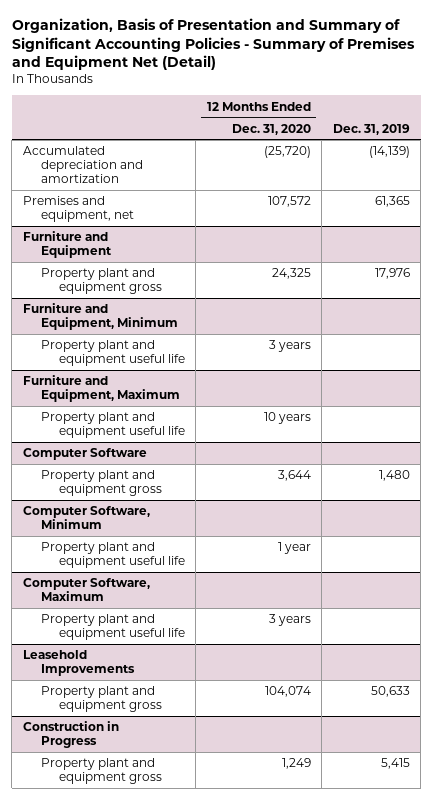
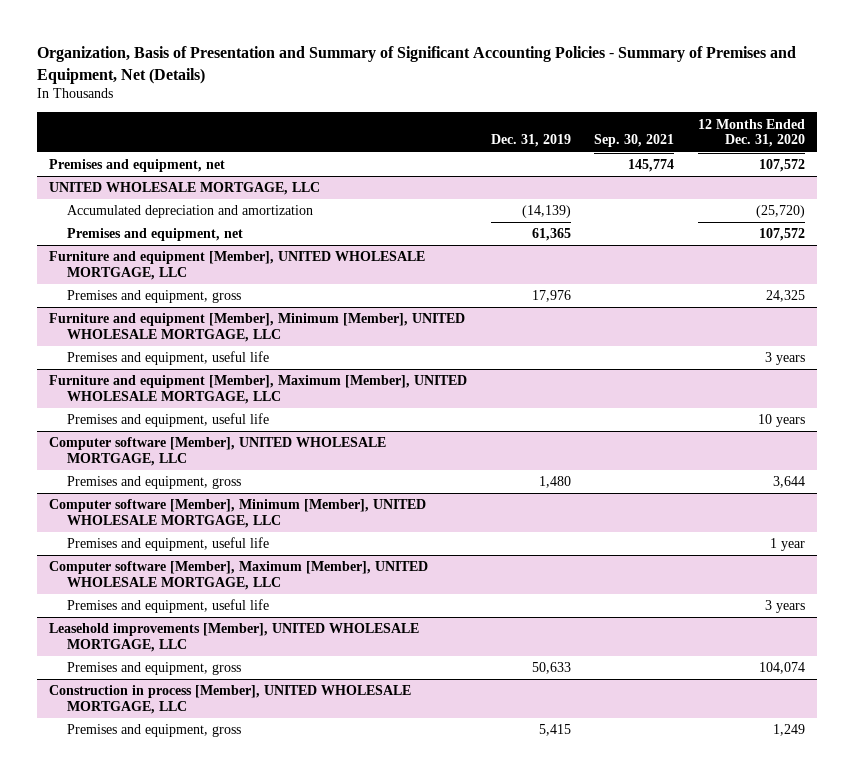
[11,18,415,71] Organization, Basis of Presentation and Summary of Significant Accounting Policies - Summary of Premises and Equipment Net (Detail) -> [36,46,796,84] Organization, Basis of Presentation and Summary of Significant Accounting Policies - Summary of Premises and Equipment, Net (Details)
none -> [594,134,675,148] Sep. 30, 2021
none -> [48,159,225,173] Premises and equipment, net
none -> [48,182,320,196] UNITED WHOLESALE MORTGAGE, LLC
[22,231,112,259] Furniture and Equipment -> none
[22,303,178,331] Furniture and Equipment, Minimum -> none
[22,375,180,403] Furniture and Equipment, Maximum -> none
[22,448,147,461] Computer Software -> none
[22,506,150,530] Computer Software, Minimum -> none
[22,578,150,602] Computer Software, Maximum -> none
[22,650,135,677] Leasehold Improvements -> none
[22,721,119,749] Construction in Progress -> none
none -> [48,251,425,281] Furniture and equipment [Member], UNITED WHOLESALE MORTGAGE, LLC
[40,268,162,295] Property plant and equipment gross -> [66,290,241,304] Premises and equipment, gross
none -> [48,313,465,343] Furniture and equipment [Member], Minimum [Member], UNITED WHOLESALE MORTGAGE, LLC
[40,340,185,367] Property plant and equipment useful life -> [66,351,269,366] Premises and equipment, useful life
none -> [48,375,467,405] Furniture and equipment [Member], Maximum [Member], UNITED WHOLESALE MORTGAGE, LLC
[40,412,185,439] Property plant and equipment useful life -> [66,413,269,428] Premises and equipment, useful life
none -> [48,437,386,467] Computer software [Member], UNITED WHOLESALE MORTGAGE, LLC
[40,470,162,497] Property plant and equipment gross -> [66,476,241,490] Premises and equipment, gross
none -> [48,499,426,529] Computer software [Member], Minimum [Member], UNITED WHOLESALE MORTGAGE, LLC
[40,542,185,569] Property plant and equipment useful life -> [66,537,269,552] Premises and equipment, useful life
none -> [48,561,428,591] Computer software [Member], Maximum [Member], UNITED WHOLESALE MORTGAGE, LLC
[40,614,185,641] Property plant and equipment useful life -> [66,599,269,614] Premises and equipment, useful life
none -> [48,623,419,653] Leasehold improvements [Member], UNITED WHOLESALE MORTGAGE, LLC
[40,686,162,713] Property plant and equipment gross -> [66,662,241,676] Premises and equipment, gross
none -> [48,685,411,715] Construction in process [Member], UNITED WHOLESALE MORTGAGE, LLC
[40,758,162,785] Property plant and equipment gross -> [66,724,241,738] Premises and equipment, gross

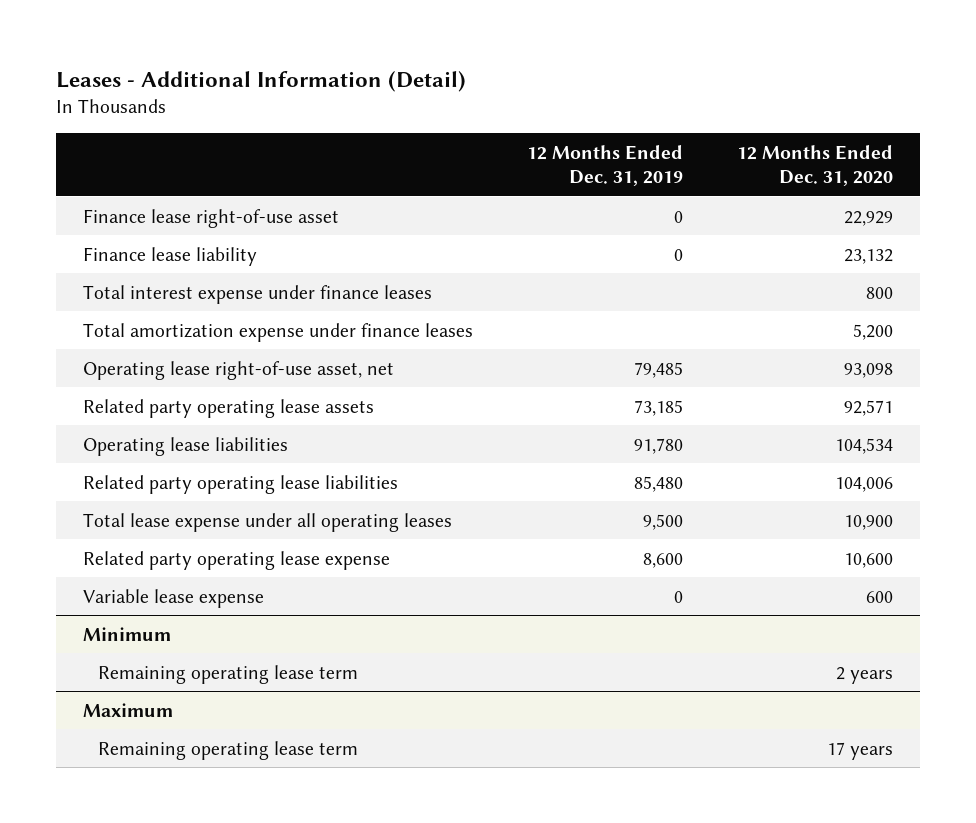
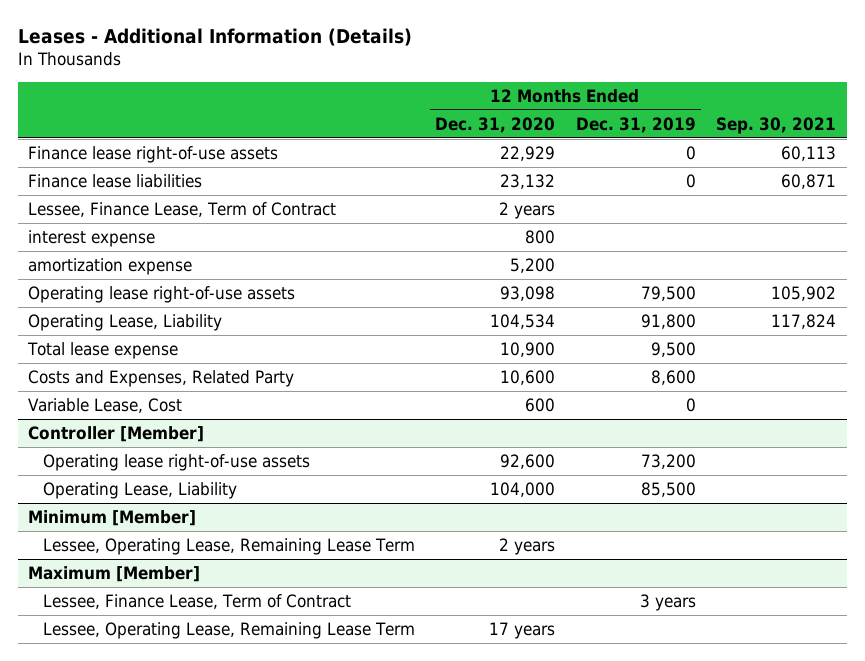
[56,70,467,92] Leases - Additional Information (Detail) -> [18,28,413,47] Leases - Additional Information (Details)
none -> [716,116,837,134] Sep. 30, 2021
[83,284,433,304] Total interest expense under finance leases -> none
[83,398,375,418] Related party operating lease assets -> none
[83,474,399,494] Related party operating lease liabilities -> none
[83,208,340,228] Finance lease right-of-use asset -> [28,145,279,163] Finance lease right-of-use assets
[83,246,258,266] Finance lease liability -> [28,173,203,188] Finance lease liabilities
none -> [28,201,337,217] Lessee, Finance Lease, Term of Contract
none -> [28,229,156,247] interest expense
[83,322,474,342] Total amortization expense under finance leases -> [28,257,193,275] amortization expense
[83,360,395,380] Operating lease right-of-use asset, net -> [28,285,296,303] Operating lease right-of-use assets
[634,361,684,378] 79,485 -> [640,285,696,301] 79,500
[83,436,289,456] Operating lease liabilities -> [28,313,223,331] Operating Lease, Liability
[634,437,684,454] 91,780 -> [640,313,696,329] 91,800
[83,512,453,532] Total lease expense under all operating leases -> [27,341,179,359] Total lease expense
[83,550,391,570] Related party operating lease expense -> [28,369,295,387] Costs and Expenses, Related Party
[83,588,265,608] Variable lease expense -> [28,397,183,413] Variable Lease, Cost
none -> [28,425,205,442] Controller [Member]
none -> [42,453,310,471] Operating lease right-of-use assets
none -> [42,481,237,499] Operating Lease, Liability
[83,626,172,641] Minimum -> [28,509,197,526] Minimum [Member]
[98,664,359,684] Remaining operating lease term -> [42,537,415,555] Lessee, Operating Lease, Remaining Lease Term
[83,702,174,717] Maximum -> [28,565,201,582] Maximum [Member]
none -> [42,593,351,609] Lessee, Finance Lease, Term of Contract
[98,740,359,760] Remaining operating lease term -> [42,621,415,639] Lessee, Operating Lease, Remaining Lease Term

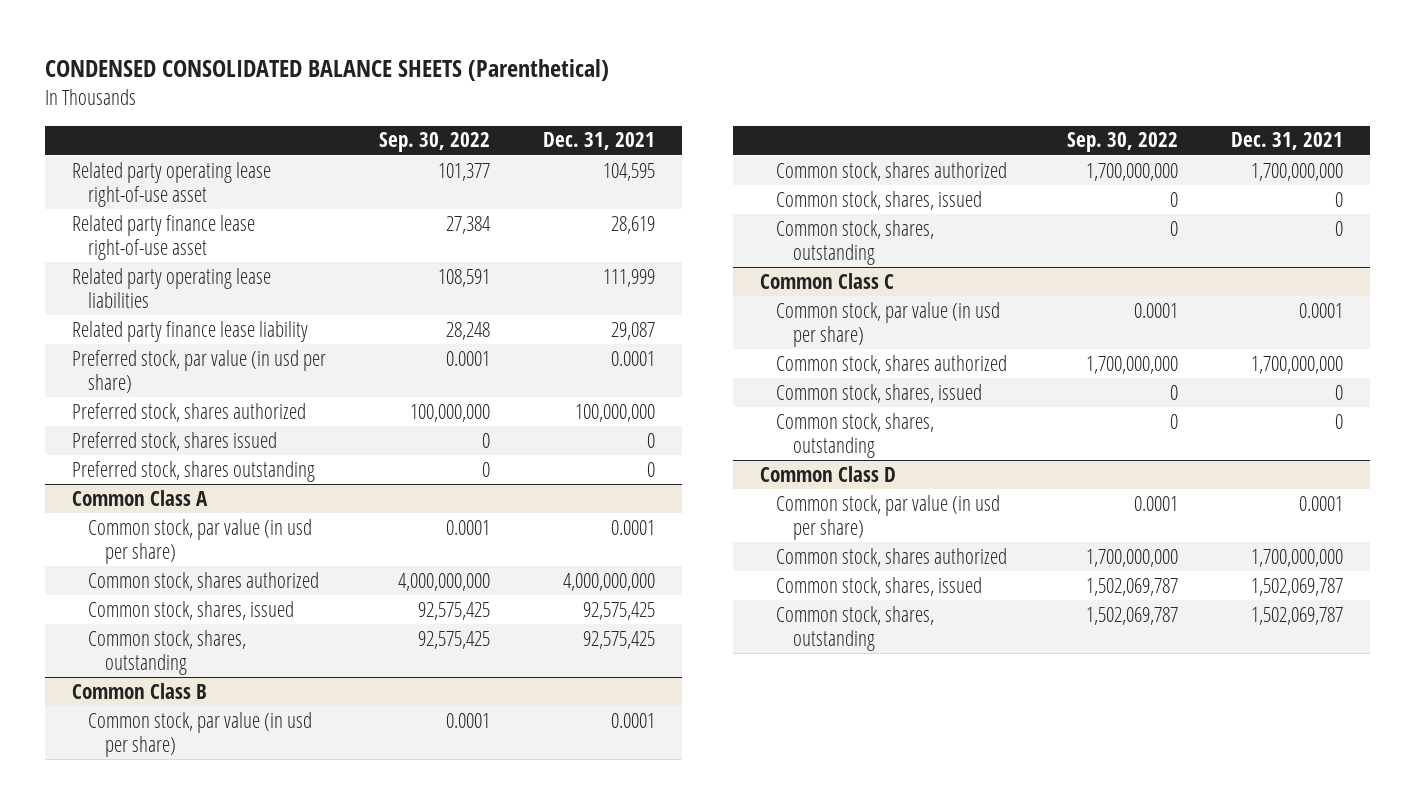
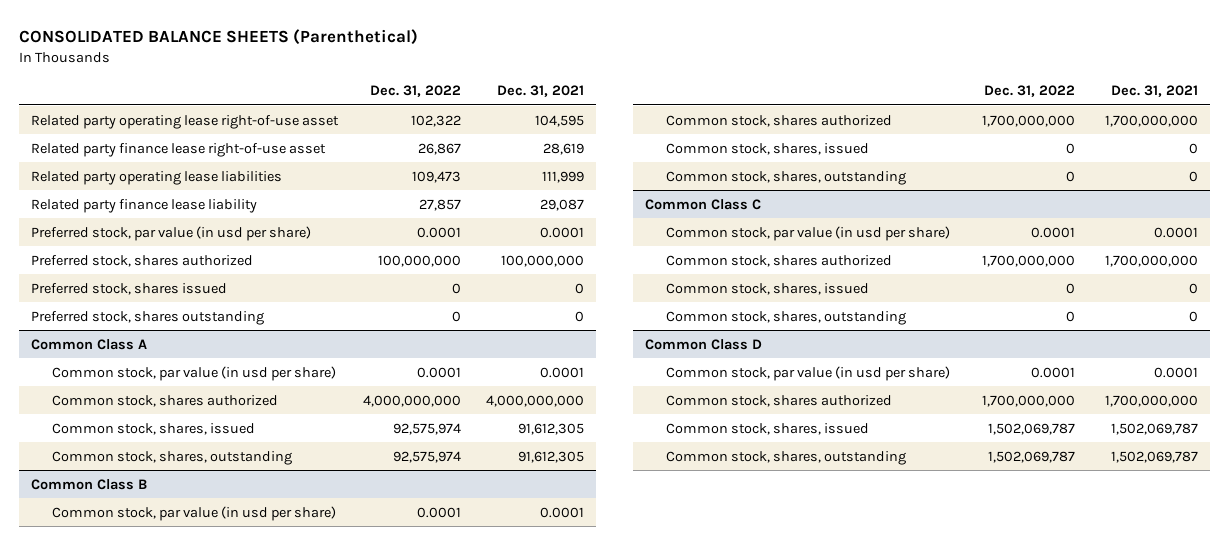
[45,59,610,82] CONDENSED CONSOLIDATED BALANCE SHEETS (Parenthetical) -> [18,28,418,45] CONSOLIDATED BALANCE SHEETS (Parenthetical)
[378,132,490,153] Sep. 30, 2022 -> none
none -> [370,85,462,98] Dec. 31, 2022
[583,601,656,620] 92,575,425 -> [517,422,584,435] 91,612,305
[583,630,656,649] 92,575,425 -> [517,450,584,463] 91,612,305

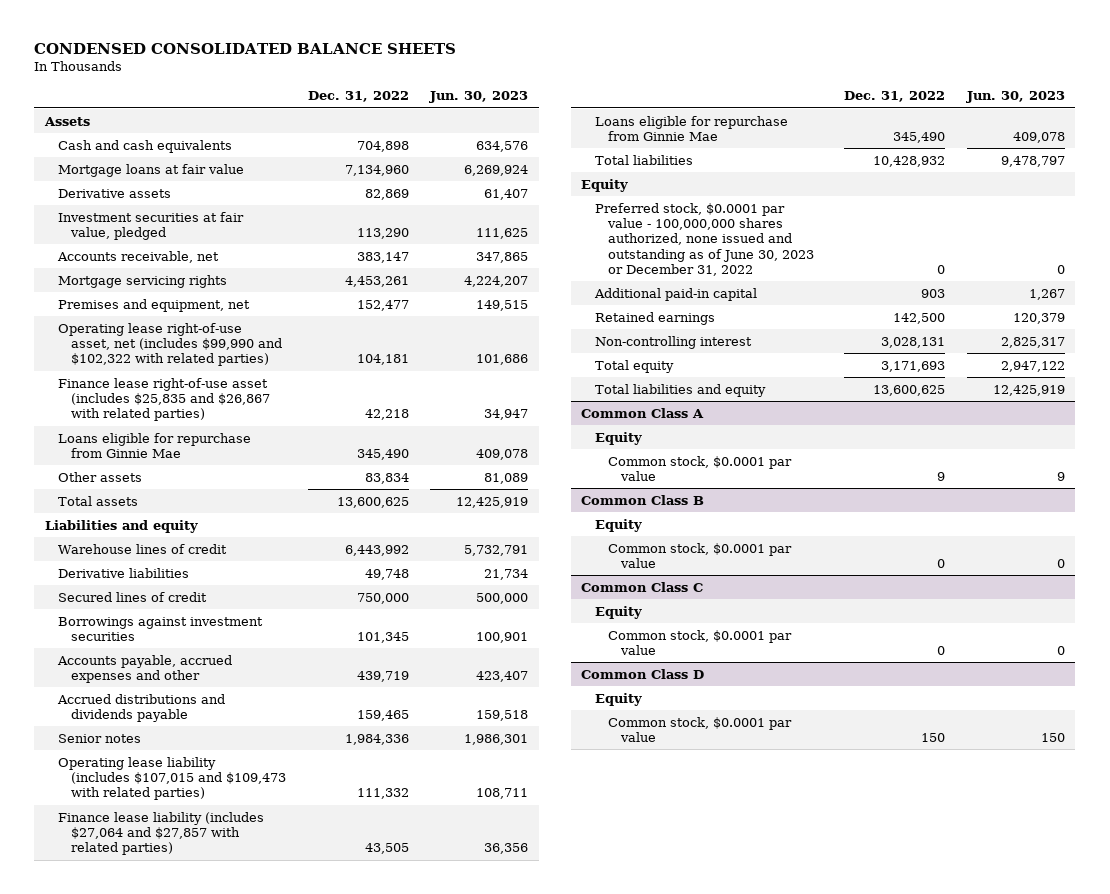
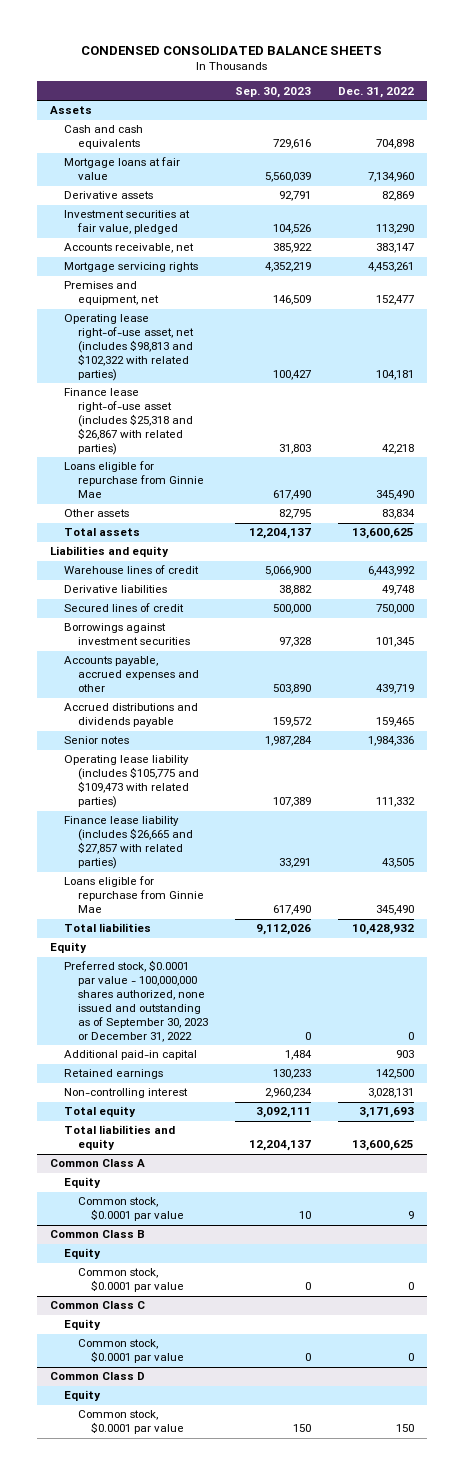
[429,91,529,104] Jun. 30, 2023 -> none
none -> [234,86,311,98] Sep. 30, 2023
[58,322,283,367] Operating lease right-of-use asset, net (includes $99,990 and $102,322 with related parties) -> [64,314,194,382] Operating lease right-of-use asset, net (includes $98,813 and $102,322 with related parties)
[58,377,271,422] Finance lease right-of-use asset (includes $25,835 and $26,867 with related parties) -> [64,388,193,456] Finance lease right-of-use asset (includes $25,318 and $26,867 with related parties)
[58,756,287,801] Operating lease liability (includes $107,015 and $109,473 with related parties) -> [64,755,199,809] Operating lease liability (includes $105,775 and $109,473 with related parties)
[58,811,265,856] Finance lease liability (includes $27,064 and $27,857 with related parties) -> [64,816,193,870] Finance lease liability (includes $26,665 and $27,857 with related parties)
[594,202,814,277] Preferred stock, $0.0001 par value - 100,000,000 shares authorized, none issued and outstanding as of June 30, 2023 or December 31, 2022 -> [64,960,208,1043] Preferred stock, $0.0001 par value - 100,000,000 shares authorized, none issued and outstanding as of September 30, 2023 or December 31, 2022

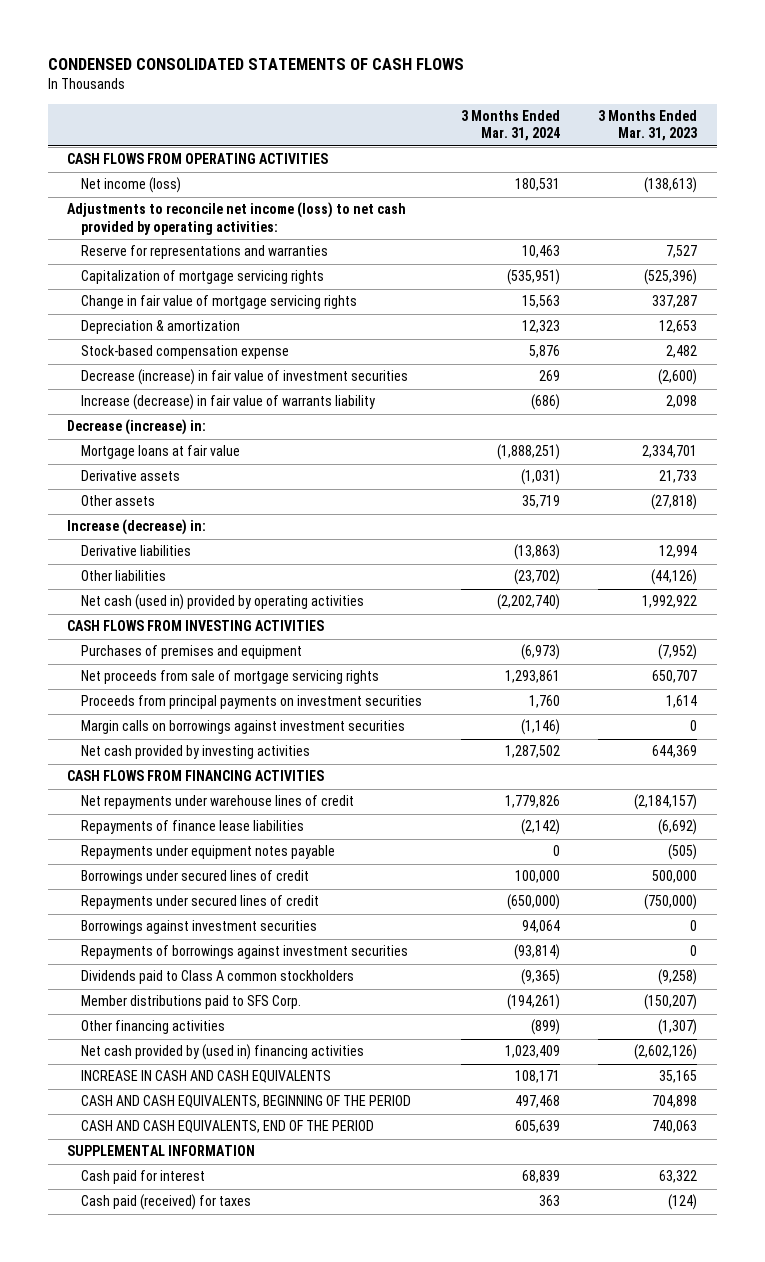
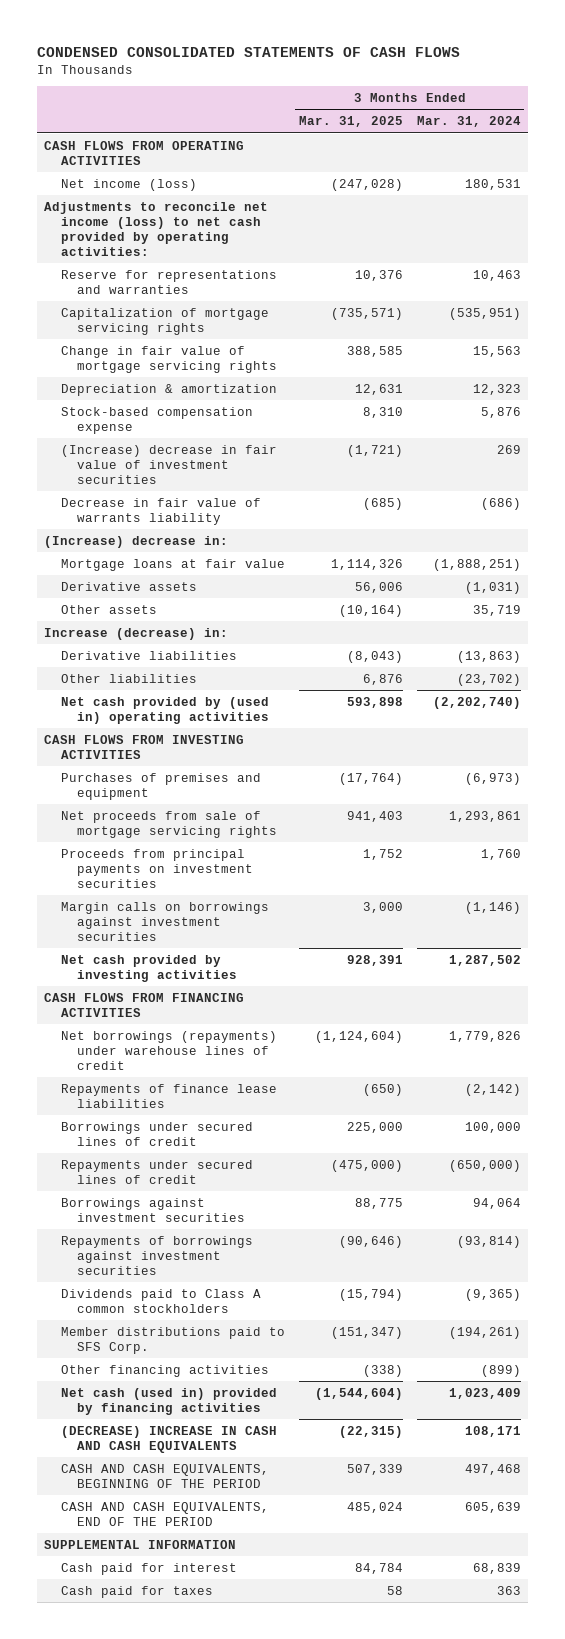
[598,109,698,142] 3 Months Ended Mar. 31, 2023 -> none
none -> [298,116,403,128] Mar. 31, 2025
[81,369,409,386] Decrease (increase) in fair value of investment securities -> [60,444,277,484] (Increase) decrease in fair value of investment securities
[81,394,376,411] Increase (decrease) in fair value of warrants liability -> [60,497,261,525] Decrease in fair value of warrants liability
[67,419,207,436] Decrease (increase) in: -> [44,535,229,548] (Increase) decrease in:
[81,594,365,611] Net cash (used in) provided by operating activities -> [60,696,270,724] Net cash provided by (used in) operating activities
[81,795,355,810] Net repayments under warehouse lines of credit -> [60,1030,277,1070] Net borrowings (repayments) under warehouse lines of credit
[81,845,336,860] Repayments under equipment notes payable -> none
[81,1044,365,1061] Net cash provided by (used in) financing activities -> [60,1387,277,1415] Net cash (used in) provided by financing activities
[81,1070,332,1084] INCREASE IN CASH AND CASH EQUIVALENTS -> [60,1425,277,1453] (DECREASE) INCREASE IN CASH AND CASH EQUIVALENTS
[81,1194,252,1211] Cash paid (received) for taxes -> [60,1585,213,1598] Cash paid for taxes

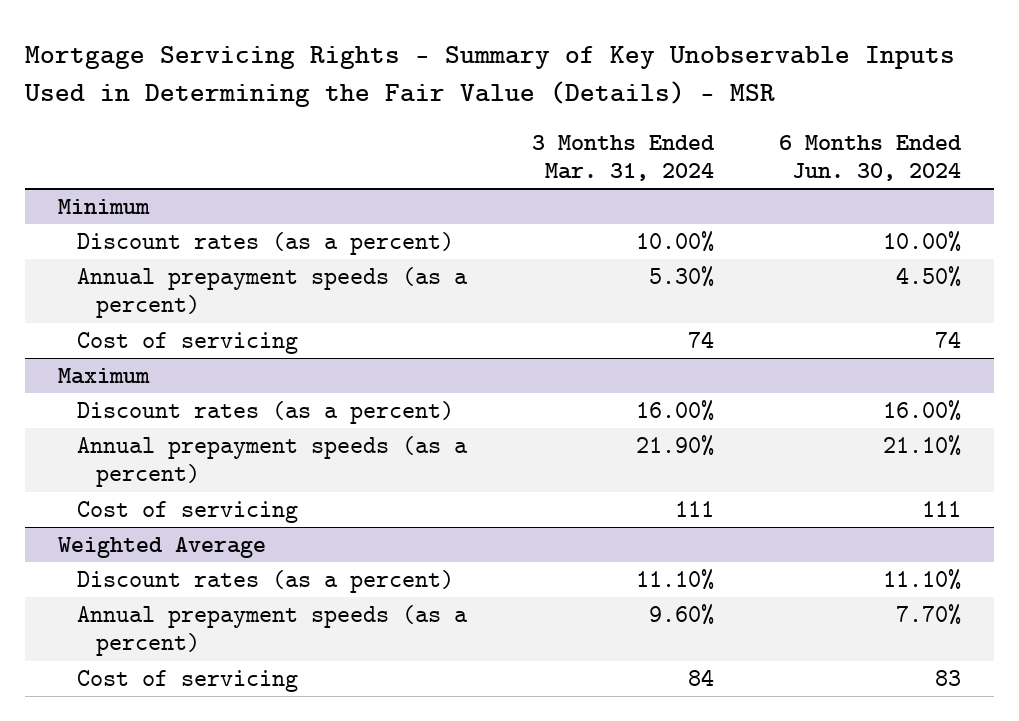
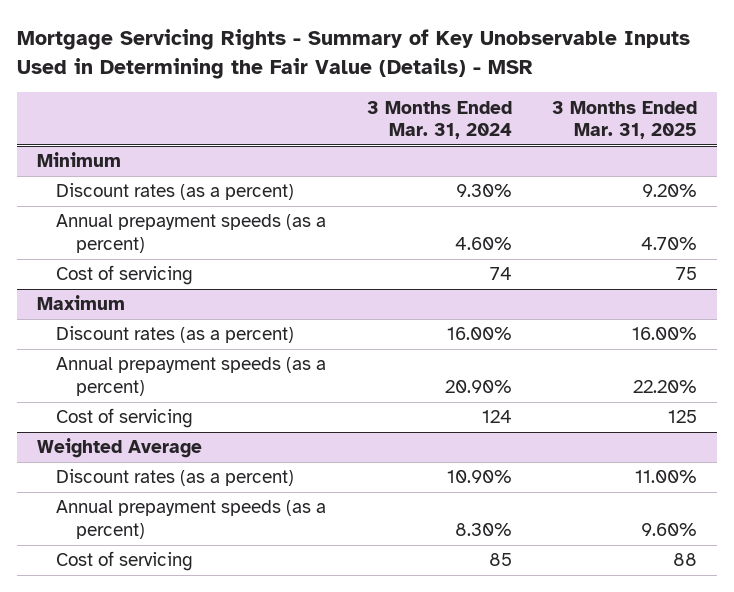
[779,134,963,182] 6 Months Ended Jun. 30, 2024 -> none
none -> [551,100,697,140] 3 Months Ended Mar. 31, 2025
[636,231,715,253] 10.00% -> [455,184,512,198] 9.30%
[649,266,715,288] 5.30% -> [454,236,512,250] 4.60%
[636,435,715,457] 21.90% -> [444,379,512,393] 20.90%
[675,501,715,518] 111 -> [481,410,512,424] 124
[636,569,715,591] 11.10% -> [446,470,512,484] 10.90%
[649,604,715,626] 9.60% -> [454,522,512,536] 8.30%
[688,669,715,687] 84 -> [488,553,512,567] 85

